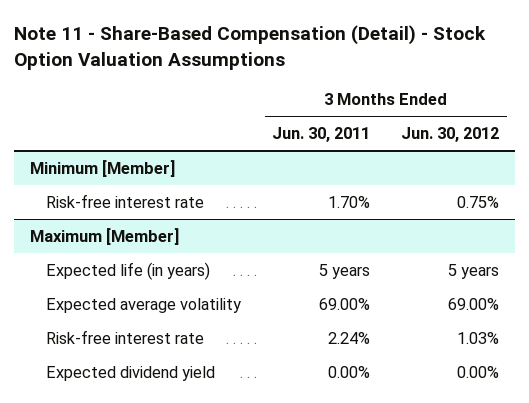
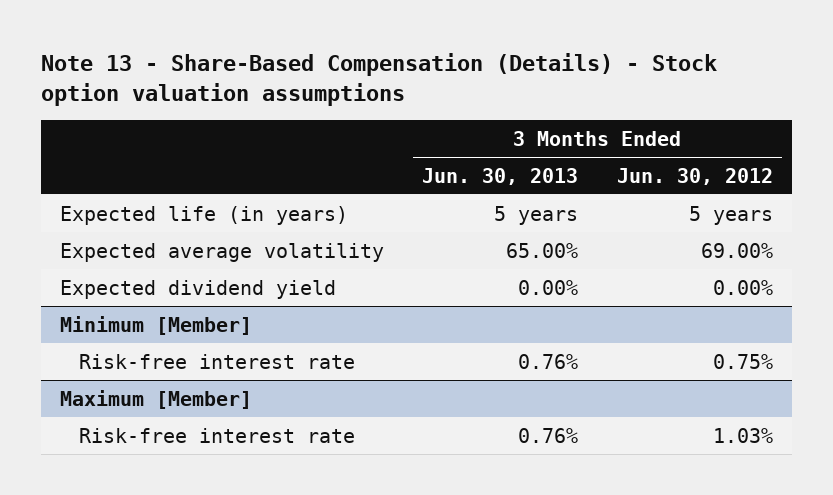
[13,24,486,70] Note 11 - Share-Based Compensation (Detail) - Stock Option Valuation Assumptions -> [40,52,717,106] Note 13 - Share-Based Compensation (Details) - Stock option valuation assumptions
[272,127,371,143] Jun. 30, 2011 -> none
none -> [422,167,579,185] Jun. 30, 2013
none -> [59,205,348,225] Expected life (in years)
none -> [59,242,384,262] Expected average volatility
none -> [59,279,336,299] Expected dividend yield
[46,261,211,280] Expected life (in years) -> none
[46,297,242,313] Expected average volatility -> none
[46,365,216,381] Expected dividend yield -> none

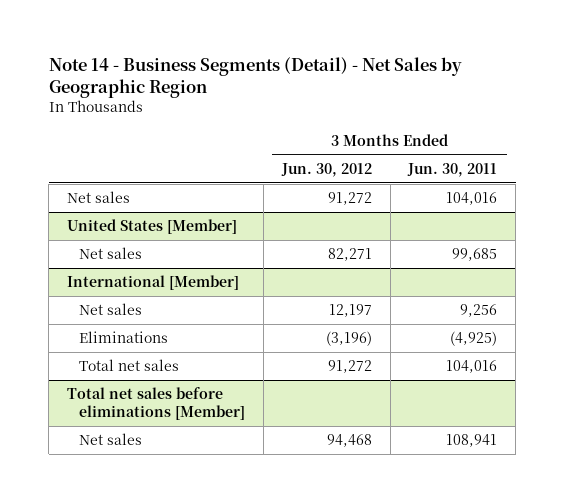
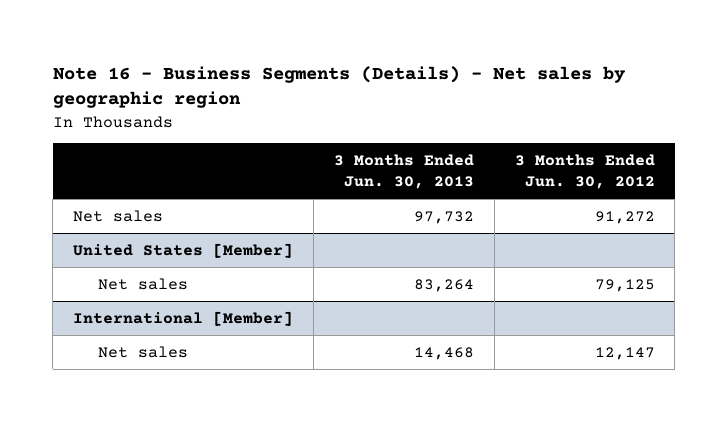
[48,56,462,98] Note 14 - Business Segments (Detail) - Net Sales by Geographic Region -> [52,65,626,109] Note 16 - Business Segments (Details) - Net sales by geographic region
[407,162,498,177] Jun. 30, 2011 -> none
none -> [333,154,474,190] 3 Months Ended Jun. 30, 2013
[327,248,372,262] 82,271 -> [594,278,655,292] 79,125
[78,331,168,344] Eliminations -> none
[78,359,179,372] Total net sales -> none
[67,387,245,421] Total net sales before eliminations [Member] -> none
[78,433,142,446] Net sales -> none
[328,304,372,318] 12,197 -> [594,346,655,360] 12,147

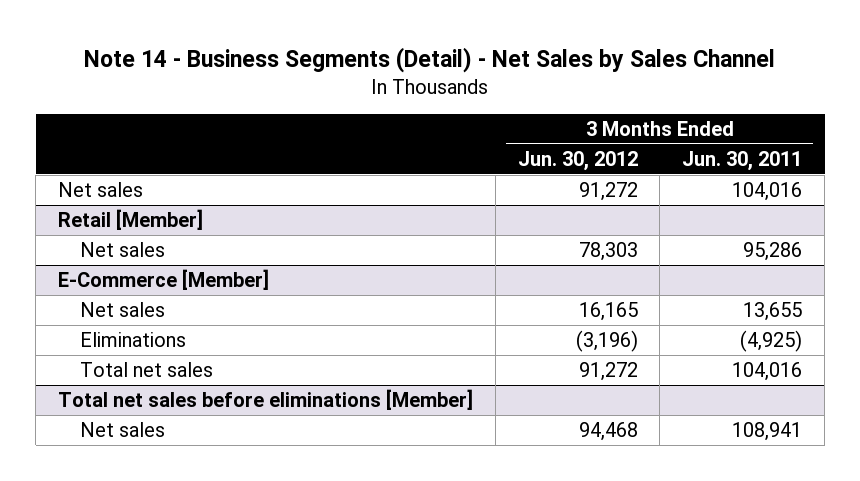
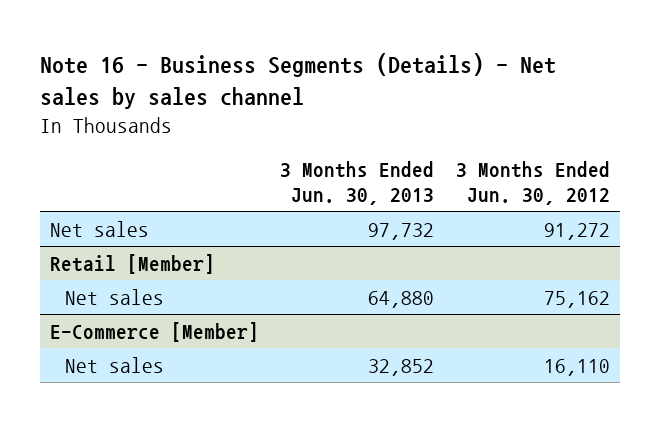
[84,46,776,73] Note 14 - Business Segments (Detail) - Net Sales by Sales Channel -> [39,52,556,109] Note 16 - Business Segments (Details) - Net sales by sales channel
[682,151,803,172] Jun. 30, 2011 -> none
none -> [280,161,435,205] 3 Months Ended Jun. 30, 2013
[578,242,638,262] 78,303 -> [543,290,610,308] 75,162
[80,332,187,348] Eliminations -> none
[80,362,214,378] Total net sales -> none
[58,389,474,411] Total net sales before eliminations [Member] -> none
[80,422,166,438] Net sales -> none
[578,302,638,322] 16,165 -> [543,358,610,376] 16,110

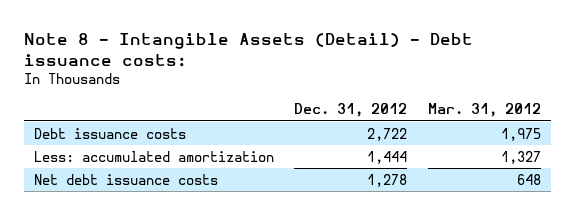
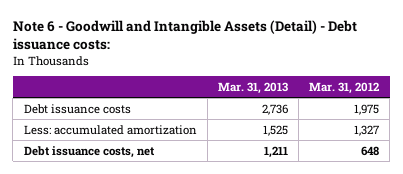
[23,32,473,67] Note 8 - Intangible Assets (Detail) - Debt issuance costs: -> [12,19,357,51] Note 6 - Goodwill and Intangible Assets (Detail) - Debt issuance costs:
[294,103,408,118] Dec. 31, 2012 -> none
none -> [217,81,288,94] Mar. 31, 2013
[34,173,219,185] Net debt issuance costs -> [23,145,155,158] Debt issuance costs, net

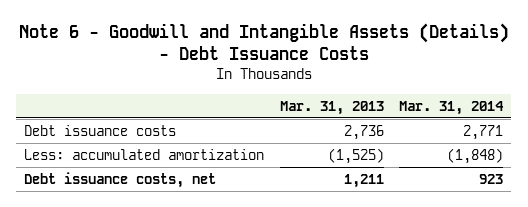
[12,19,357,51] Note 6 - Goodwill and Intangible Assets (Detail) - Debt issuance costs: -> [18,23,509,61] Note 6 - Goodwill and Intangible Assets (Details) - Debt Issuance Costs
[309,81,380,94] Mar. 31, 2012 -> none
none -> [399,100,505,115] Mar. 31, 2014
[262,124,288,136] 1,525 -> [327,148,384,165] (1,525)

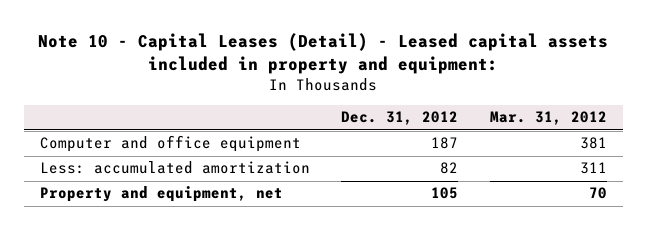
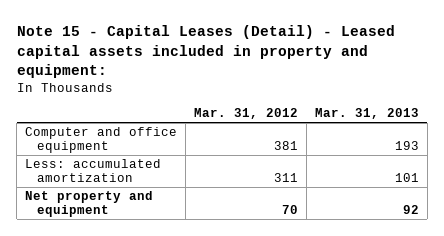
[38,33,609,75] Note 10 - Capital Leases (Detail) - Leased capital assets included in property and equipment: -> [16,25,395,79] Note 15 - Capital Leases (Detail) - Leased capital assets included in property and equipment:
[341,111,459,126] Dec. 31, 2012 -> none
none -> [314,108,419,120] Mar. 31, 2013
[39,186,283,203] Property and equipment, net -> [25,190,154,218] Net property and equipment

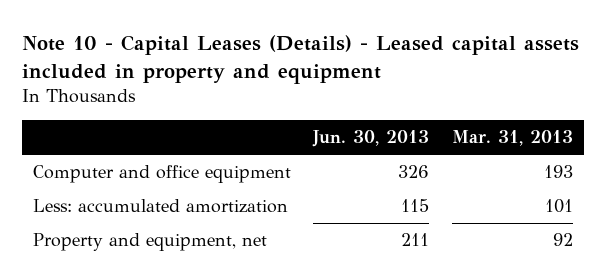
[16,25,395,79] Note 15 - Capital Leases (Detail) - Leased capital assets included in property and equipment: -> [22,34,580,84] Note 10 - Capital Leases (Details) - Leased capital assets included in property and equipment
[194,108,299,120] Mar. 31, 2012 -> none
none -> [312,130,430,148] Jun. 30, 2013
[25,190,154,218] Net property and equipment -> [33,233,268,252] Property and equipment, net

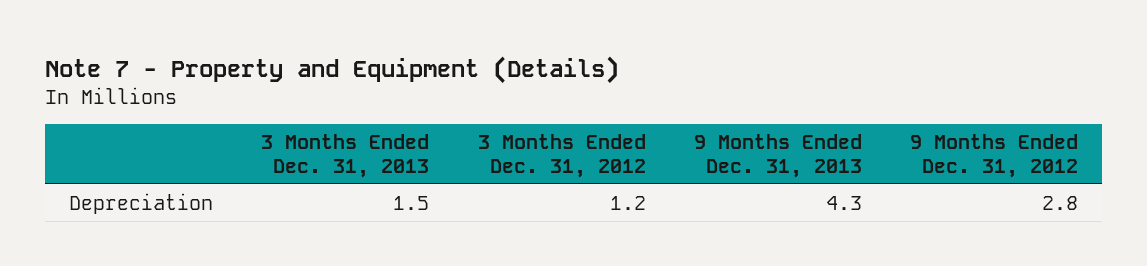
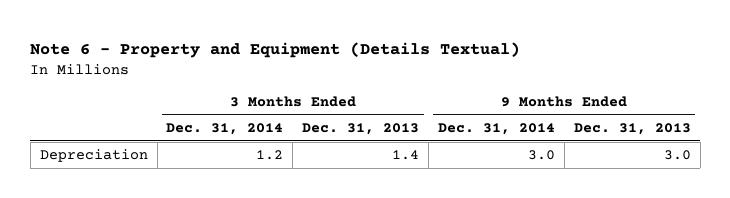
[45,55,620,84] Note 7 - Property and Equipment (Details) -> [30,41,521,58] Note 6 - Property and Equipment (Details Textual)
[477,134,646,178] 3 Months Ended Dec. 31, 2012 -> none
[909,134,1078,178] 9 Months Ended Dec. 31, 2012 -> none
none -> [166,123,284,136] Dec. 31, 2014
none -> [437,123,555,136] Dec. 31, 2014
[393,196,430,211] 1.5 -> [392,150,420,161] 1.4
[825,196,862,211] 4.3 -> [663,150,691,161] 3.0

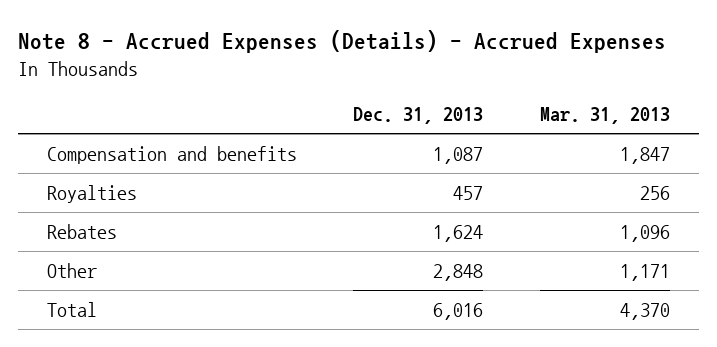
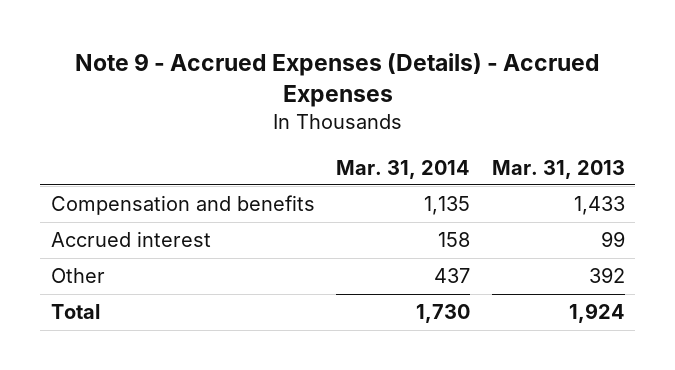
[18,30,667,54] Note 8 - Accrued Expenses (Details) - Accrued Expenses -> [74,52,600,108] Note 9 - Accrued Expenses (Details) - Accrued Expenses
[353,107,484,125] Dec. 31, 2013 -> none
none -> [336,159,471,179] Mar. 31, 2014
[46,184,137,203] Royalties -> none
[46,223,117,239] Rebates -> none
[620,146,671,164] 1,847 -> [573,196,625,216] 1,433
none -> [50,231,211,248] Accrued interest
[620,263,671,281] 1,171 -> [588,267,625,284] 392
[620,302,671,320] 4,370 -> [568,303,625,324] 1,924

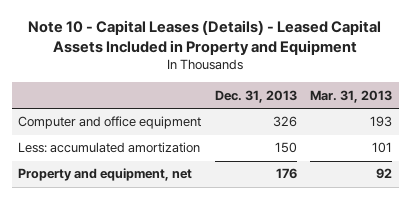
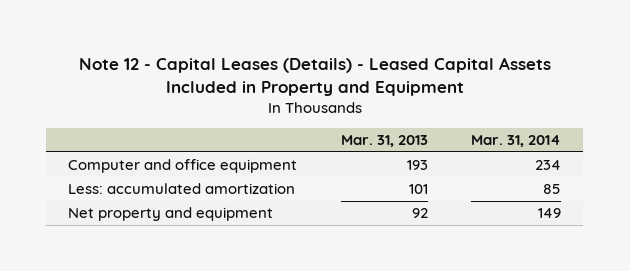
[28,19,382,55] Note 10 - Capital Leases (Details) - Leased Capital Assets Included in Property and Equipment -> [78,56,551,96] Note 12 - Capital Leases (Details) - Leased Capital Assets Included in Property and Equipment
[214,89,297,103] Dec. 31, 2013 -> none
none -> [471,135,562,148] Mar. 31, 2014
[18,168,193,182] Property and equipment, net -> [68,207,274,222] Net property and equipment

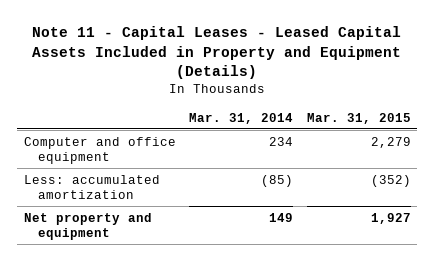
[78,56,551,96] Note 12 - Capital Leases (Details) - Leased Capital Assets Included in Property and Equipment -> [32,25,402,80] Note 11 - Capital Leases - Leased Capital Assets Included in Property and Equipment (Details)
[340,135,428,148] Mar. 31, 2013 -> none
none -> [306,112,411,124] Mar. 31, 2015
[543,184,562,195] 85 -> [261,174,294,187] (85)

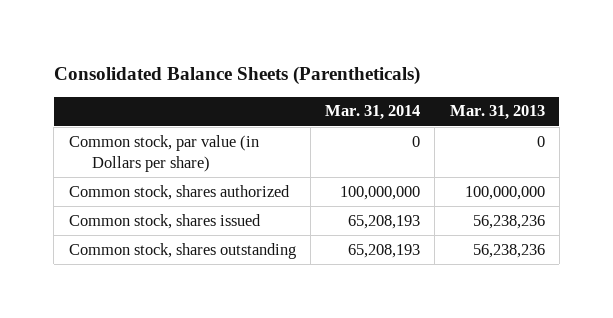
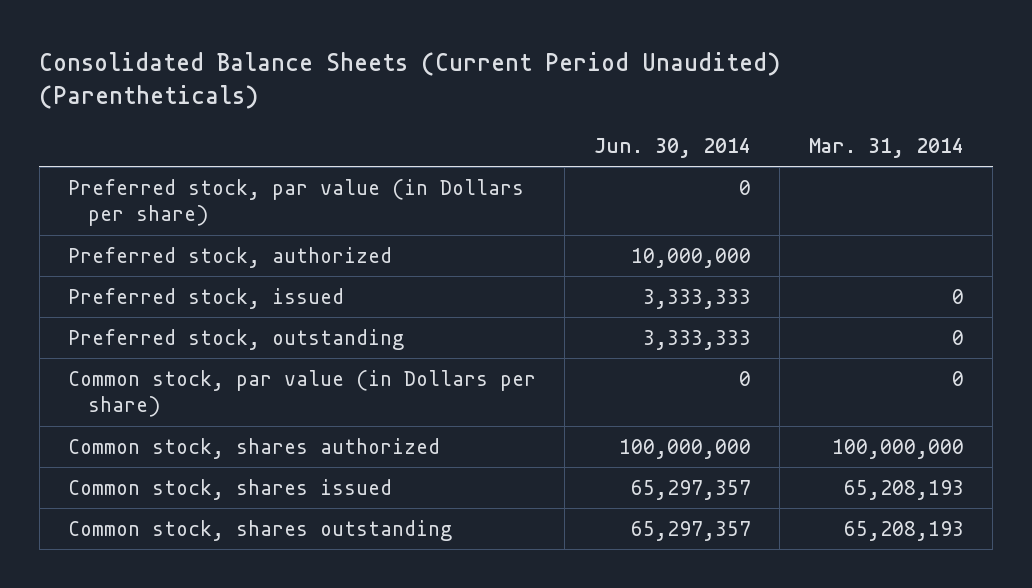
[53,65,420,85] Consolidated Balance Sheets (Parentheticals) -> [39,52,781,109] Consolidated Balance Sheets (Current Period Unaudited) (Parentheticals)
[449,105,545,121] Mar. 31, 2013 -> none
none -> [593,137,751,158] Jun. 30, 2014
none -> [68,178,525,227] Preferred stock, par value (in Dollars per share)
none -> [68,246,393,268] Preferred stock, authorized
none -> [68,287,345,309] Preferred stock, issued
none -> [68,328,405,350] Preferred stock, outstanding

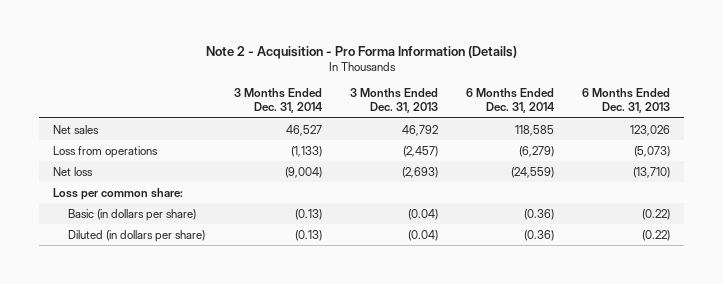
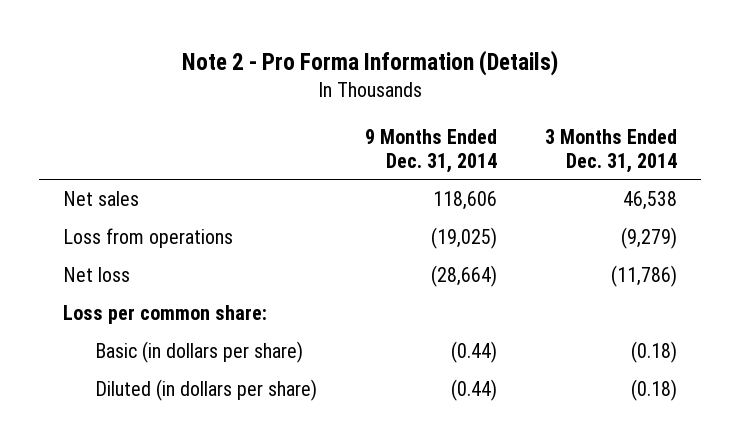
[205,46,517,60] Note 2 - Acquisition - Pro Forma Information (Details) -> [181,50,558,77] Note 2 - Pro Forma Information (Details)
[349,88,438,114] 3 Months Ended Dec. 31, 2013 -> none
[466,88,556,114] 6 Months Ended Dec. 31, 2014 -> none
[582,88,671,114] 6 Months Ended Dec. 31, 2013 -> none
none -> [364,128,497,173] 9 Months Ended Dec. 31, 2014
[285,124,322,136] 46,527 -> [622,191,677,211] 46,538
[290,145,322,157] (1,133) -> [620,227,677,250] (9,279)
[284,166,322,178] (9,004) -> [610,265,677,288] (11,786)
[294,208,322,220] (0.13) -> [630,341,677,364] (0.18)
[294,229,322,241] (0.13) -> [630,379,677,402] (0.18)

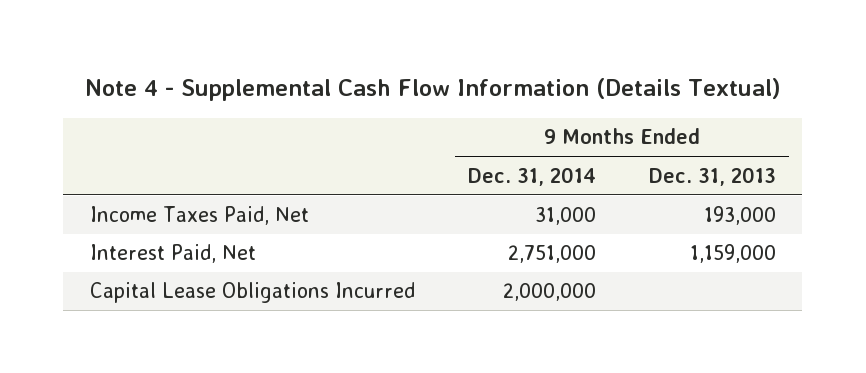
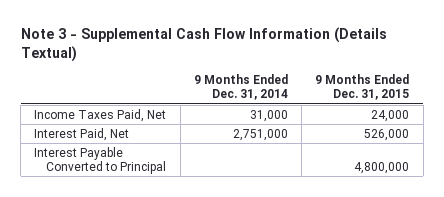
[84,78,781,102] Note 4 - Supplemental Cash Flow Information (Details Textual) -> [20,27,387,63] Note 3 - Supplemental Cash Flow Information (Details Textual)
[648,166,776,186] Dec. 31, 2013 -> none
none -> [315,74,410,101] 9 Months Ended Dec. 31, 2015
[89,282,415,304] Capital Lease Obligations Incurred -> none
none -> [34,146,167,174] Interest Payable Converted to Principal

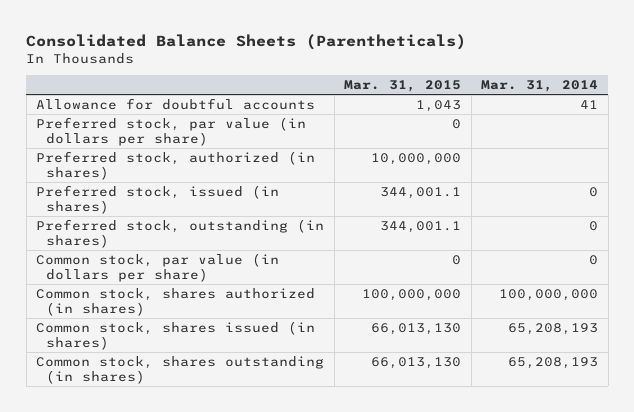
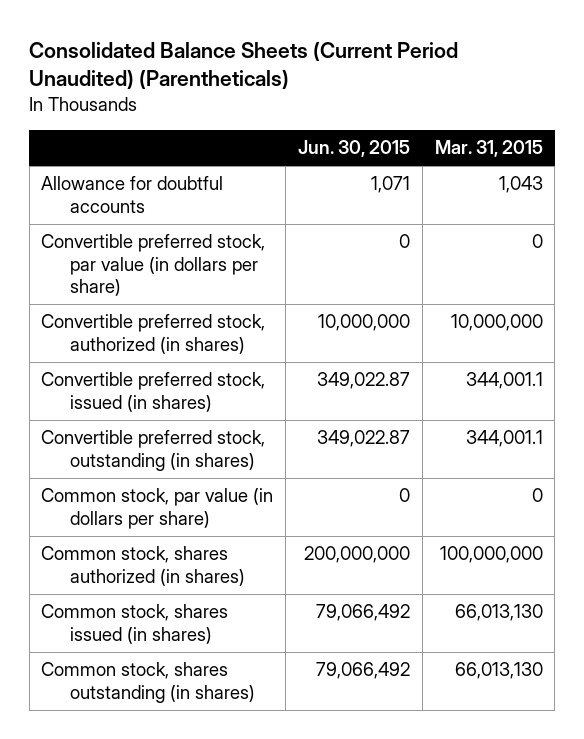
[26,33,467,50] Consolidated Balance Sheets (Parentheticals) -> [29,40,459,90] Consolidated Balance Sheets (Current Period Unaudited) (Parentheticals)
[481,80,599,93] Mar. 31, 2014 -> none
none -> [298,140,411,158] Jun. 30, 2015
[36,116,307,146] Preferred stock, par value (in dollars per share) -> [41,234,266,297] Convertible preferred stock, par value (in dollars per share)
[36,150,316,180] Preferred stock, authorized (in shares) -> [41,314,266,354] Convertible preferred stock, authorized (in shares)
[36,184,280,214] Preferred stock, issued (in shares) -> [41,372,266,412] Convertible preferred stock, issued (in shares)
[36,218,325,248] Preferred stock, outstanding (in shares) -> [41,430,266,471] Convertible preferred stock, outstanding (in shares)

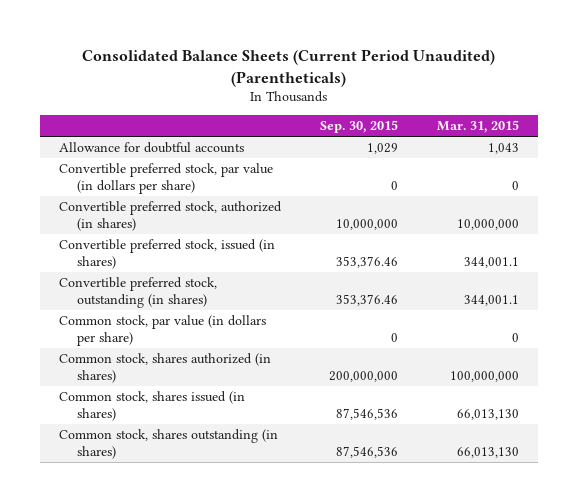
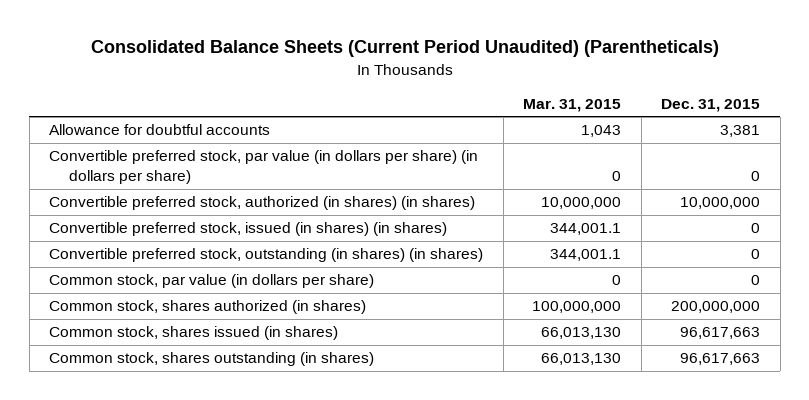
[320,120,399,134] Sep. 30, 2015 -> none
none -> [661,98,761,112] Dec. 31, 2015
[59,162,274,194] Convertible preferred stock, par value (in dollars per share) -> [49,150,479,184] Convertible preferred stock, par value (in dollars per share) (in dollars per share)
[59,200,283,231] Convertible preferred stock, authorized (in shares) -> [49,196,476,211] Convertible preferred stock, authorized (in shares) (in shares)
[59,238,276,269] Convertible preferred stock, issued (in shares) -> [49,222,448,237] Convertible preferred stock, issued (in shares) (in shares)
[59,276,218,308] Convertible preferred stock, outstanding (in shares) -> [49,248,484,263] Convertible preferred stock, outstanding (in shares) (in shares)

